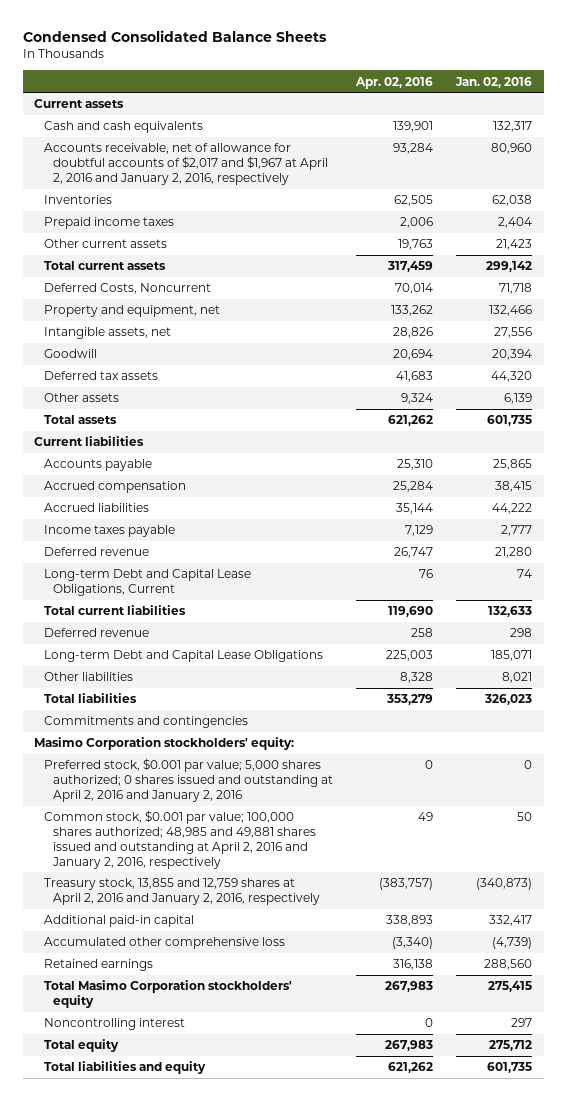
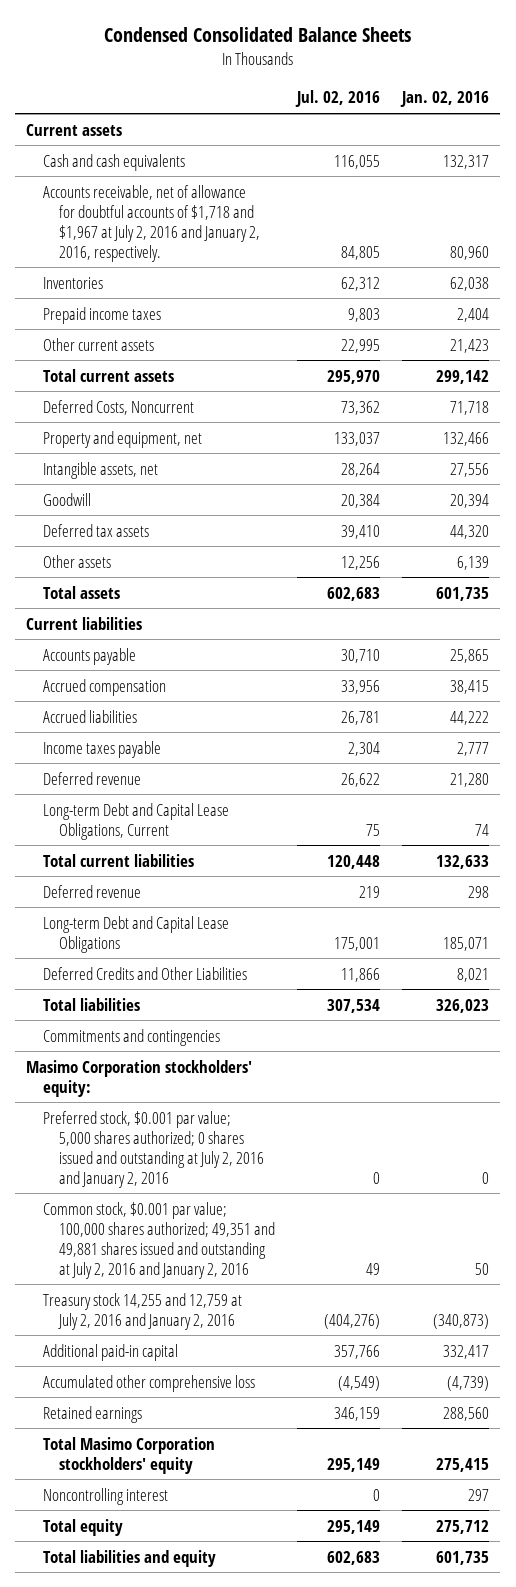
[354,76,433,89] Apr. 02, 2016 -> none
none -> [295,90,381,108] Jul. 02, 2016
[43,143,328,185] Accounts receivable, net of allowance for doubtful accounts of $2,017 and $1,967 at April 2, 2016 and January 2, 2016, respectively -> [42,184,261,262] Accounts receivable, net of allowance for doubtful accounts of $1,718 and $1,967 at July 2, 2016 and January 2, 2016, respectively.
[43,672,133,682] Other liabilities -> [42,966,247,980] Deferred Credits and Other Liabilities
[43,758,333,802] Preferred stock, $0.001 par value; 5,000 shares authorized; 0 shares issued and outstanding at April 2, 2016 and January 2, 2016 -> [42,1110,265,1188] Preferred stock, $0.001 par value; 5,000 shares authorized; 0 shares issued and outstanding at July 2, 2016 and January 2, 2016
[43,810,316,869] Common stock, $0.001 par value; 100,000 shares authorized; 48,985 and 49,881 shares issued and outstanding at April 2, 2016 and January 2, 2016, respectively -> [42,1201,276,1279] Common stock, $0.001 par value; 100,000 shares authorized; 49,351 and 49,881 shares issued and outstanding at July 2, 2016 and January 2, 2016
[43,878,320,906] Treasury stock, 13,855 and 12,759 shares at April 2, 2016 and January 2, 2016, respectively -> [42,1292,242,1330] Treasury stock 14,255 and 12,759 at July 2, 2016 and January 2, 2016

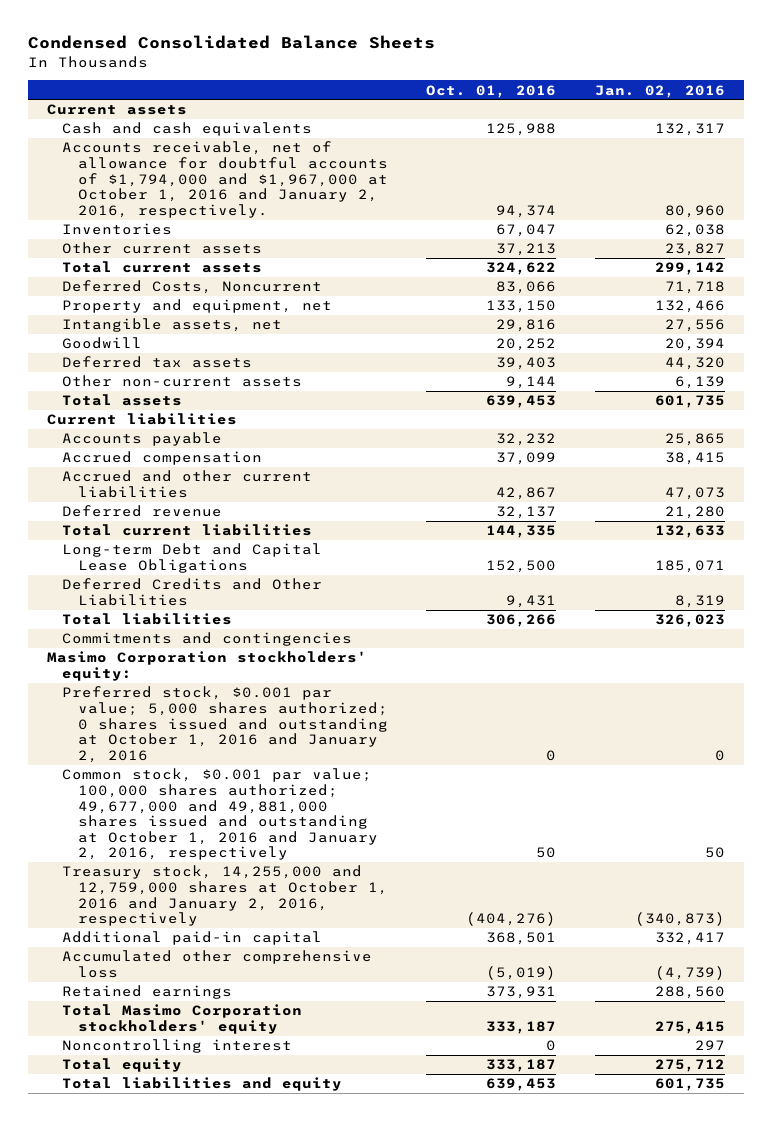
[295,90,381,108] Jul. 02, 2016 -> none
none -> [426,84,557,98] Oct. 01, 2016
[42,184,261,262] Accounts receivable, net of allowance for doubtful accounts of $1,718 and $1,967 at July 2, 2016 and January 2, 2016, respectively. -> [62,141,388,218] Accounts receivable, net of allowance for doubtful accounts of $1,794,000 and $1,967,000 at October 1, 2016 and January 2, 2016, respectively.
[42,306,161,324] Prepaid income taxes -> none
[450,338,490,353] 21,423 -> [664,243,725,257] 23,827
[42,554,111,568] Other assets -> [62,375,303,388] Other non-current assets
[42,740,161,758] Income taxes payable -> none
[42,709,137,723] Accrued liabilities -> [62,470,313,498] Accrued and other current liabilities
[450,710,490,725] 44,222 -> [664,486,725,500] 47,073
[42,802,229,840] Long-term Debt and Capital Lease Obligations, Current -> none
[42,884,141,898] Deferred revenue -> none
[457,967,490,982] 8,021 -> [674,594,725,608] 8,319
[42,1110,265,1188] Preferred stock, $0.001 par value; 5,000 shares authorized; 0 shares issued and outstanding at July 2, 2016 and January 2, 2016 -> [62,686,388,763] Preferred stock, $0.001 par value; 5,000 shares authorized; 0 shares issued and outstanding at October 1, 2016 and January 2, 2016
[42,1201,276,1279] Common stock, $0.001 par value; 100,000 shares authorized; 49,351 and 49,881 shares issued and outstanding at July 2, 2016 and January 2, 2016 -> [62,768,378,861] Common stock, $0.001 par value; 100,000 shares authorized; 49,677,000 and 49,881,000 shares issued and outstanding at October 1, 2016 and January 2, 2016, respectively
[42,1292,242,1330] Treasury stock 14,255 and 12,759 at July 2, 2016 and January 2, 2016 -> [62,865,388,927] Treasury stock, 14,255,000 and 12,759,000 shares at October 1, 2016 and January 2, 2016, respectively

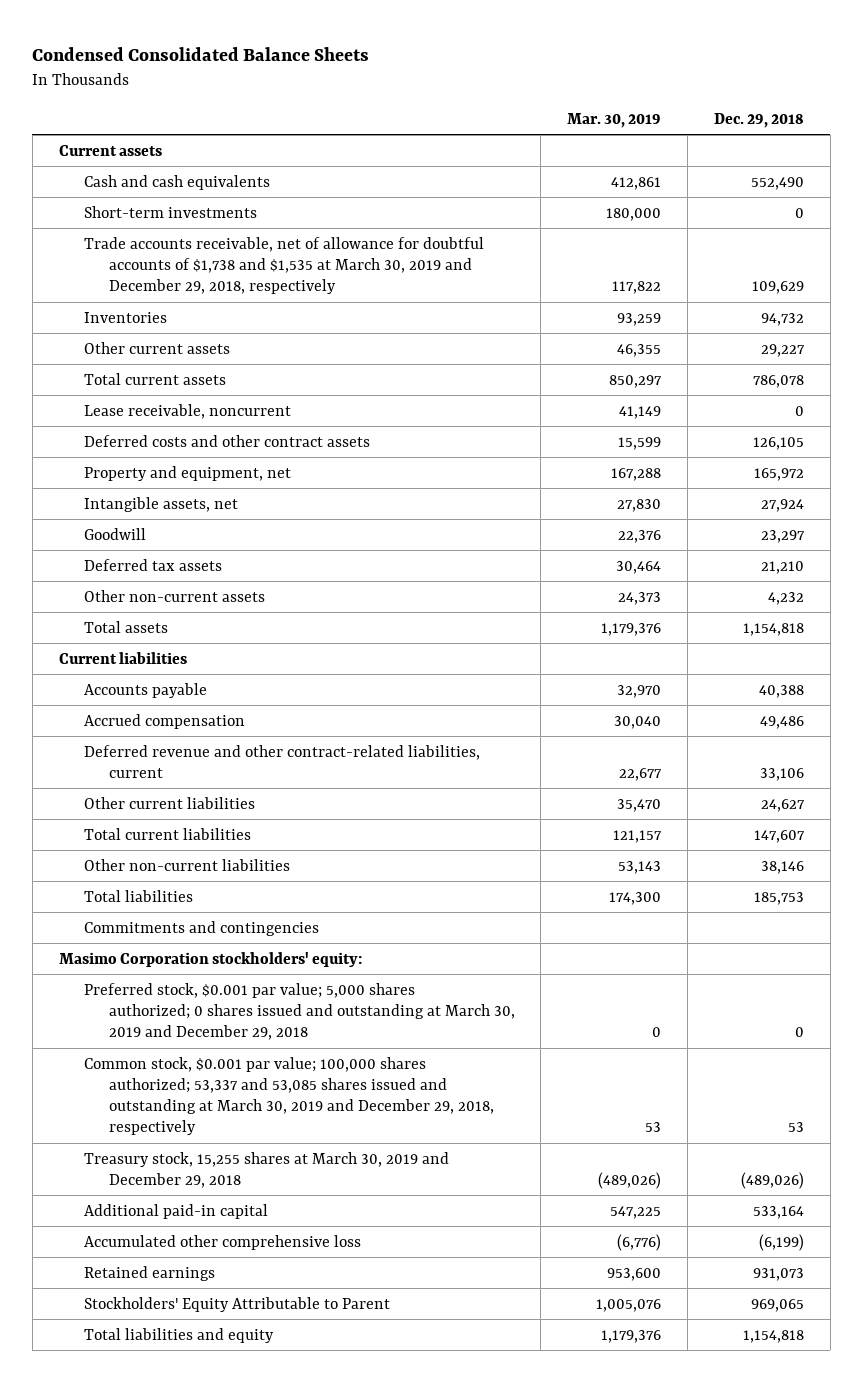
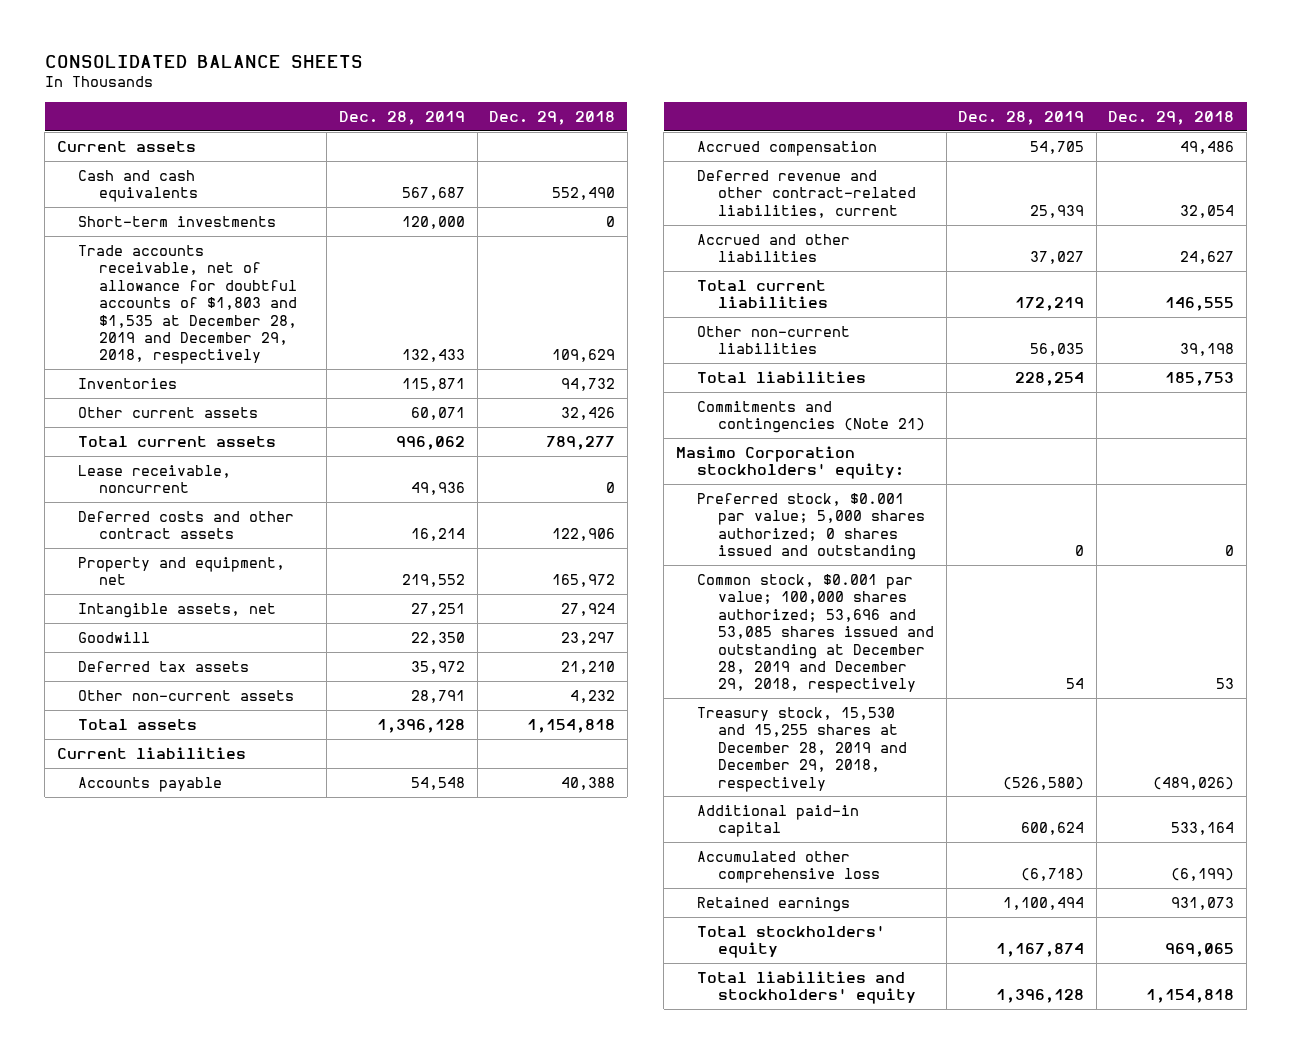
[32,46,370,61] Condensed Consolidated Balance Sheets -> [44,54,363,68] CONSOLIDATED BALANCE SHEETS
[567,112,662,128] Mar. 30, 2019 -> none
none -> [339,110,466,125] Dec. 28, 2019
[83,236,484,295] Trade accounts receivable, net of allowance for doubtful accounts of $1,738 and $1,535 at March 30, 2019 and December 29, 2018, respectively -> [77,244,297,365] Trade accounts receivable, net of allowance for doubtful accounts of $1,803 and $1,535 at December 28, 2019 and December 29, 2018, respectively
[760,343,805,357] 29,227 -> [561,406,616,420] 32,426
[752,374,804,388] 786,078 -> [546,435,616,450] 789,277
[752,436,804,450] 126,105 -> [552,528,616,542] 122,906
[759,767,804,781] 33,106 -> [1180,204,1235,218] 32,054
[83,796,255,809] Other current liabilities -> [696,233,850,263] Accrued and other liabilities
[753,829,805,843] 147,607 -> [1165,297,1235,312] 146,555
[760,860,804,874] 38,146 -> [1180,343,1235,357] 39,198
[83,920,319,936] Commitments and contingencies -> [696,400,925,434] Commitments and contingencies (Note 21)
[83,982,515,1041] Preferred stock, $0.001 par value; 5,000 shares authorized; 0 shares issued and outstanding at March 30, 2019 and December 29, 2018 -> [696,492,925,561] Preferred stock, $0.001 par value; 5,000 shares authorized; 0 shares issued and outstanding
[83,1056,494,1136] Common stock, $0.001 par value; 100,000 shares authorized; 53,337 and 53,085 shares issued and outstanding at March 30, 2019 and December 29, 2018, respectively -> [696,573,934,694] Common stock, $0.001 par value; 100,000 shares authorized; 53,696 and 53,085 shares issued and outstanding at December 28, 2019 and December 29, 2018, respectively
[83,1151,449,1188] Treasury stock, 15,255 shares at March 30, 2019 and December 29, 2018 -> [696,706,907,792] Treasury stock, 15,530 and 15,255 shares at December 28, 2019 and December 29, 2018, respectively
[83,1296,390,1312] Stockholders' Equity Attributable to Parent -> [696,924,885,959] Total stockholders' equity
[83,1327,274,1343] Total liabilities and equity -> [696,970,916,1005] Total liabilities and stockholders' equity

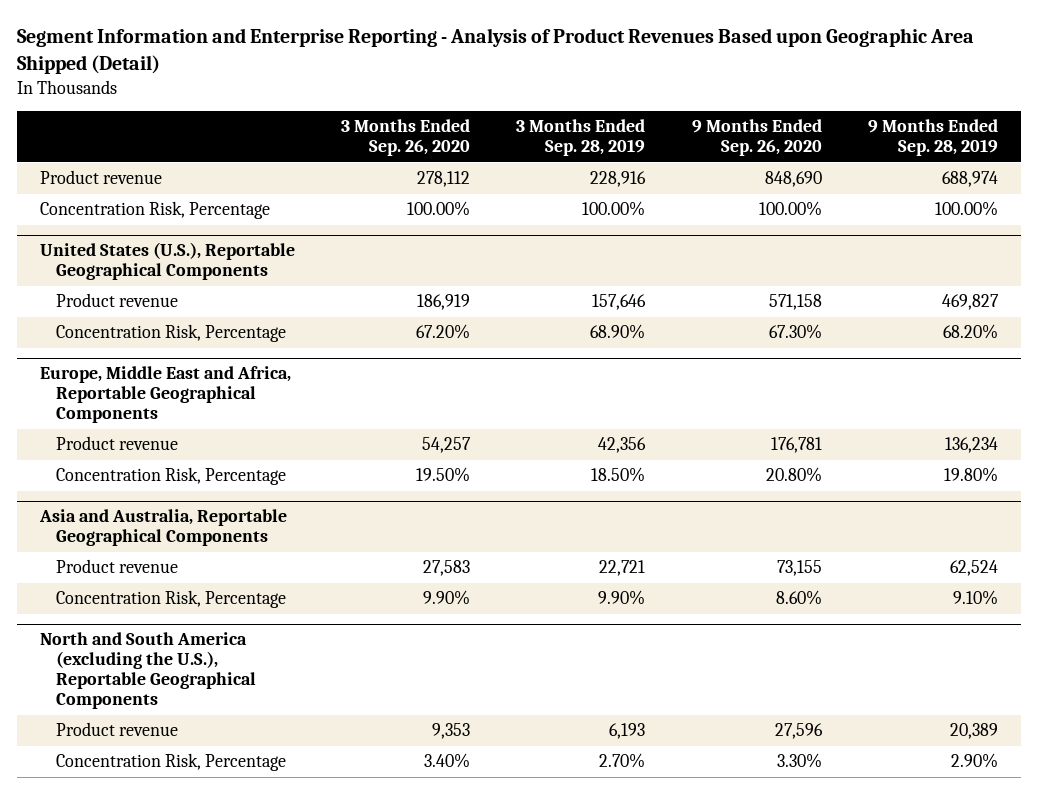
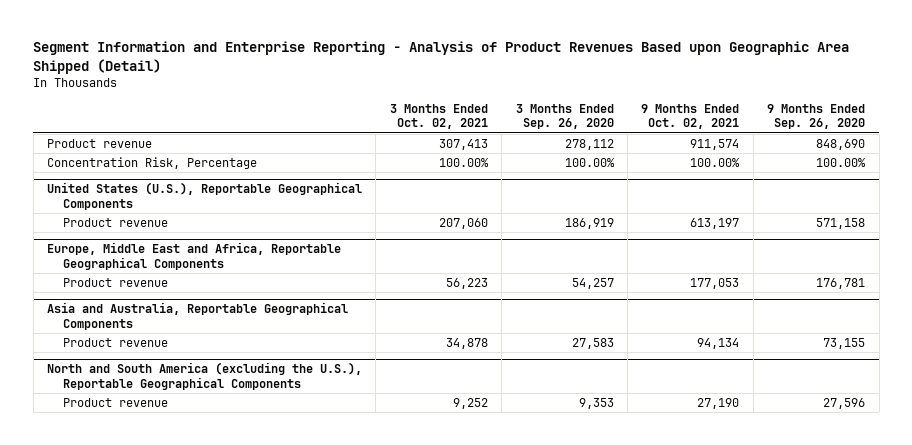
[516,119,646,157] 3 Months Ended Sep. 28, 2019 -> none
[868,119,999,157] 9 Months Ended Sep. 28, 2019 -> none
none -> [389,103,488,130] 3 Months Ended Oct. 02, 2021
none -> [641,103,740,130] 9 Months Ended Oct. 02, 2021
[55,324,286,343] Concentration Risk, Percentage -> none
[55,467,286,486] Concentration Risk, Percentage -> none
[55,590,286,609] Concentration Risk, Percentage -> none
[55,753,286,772] Concentration Risk, Percentage -> none

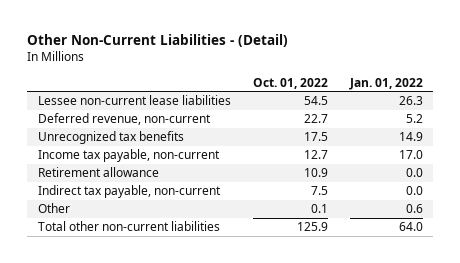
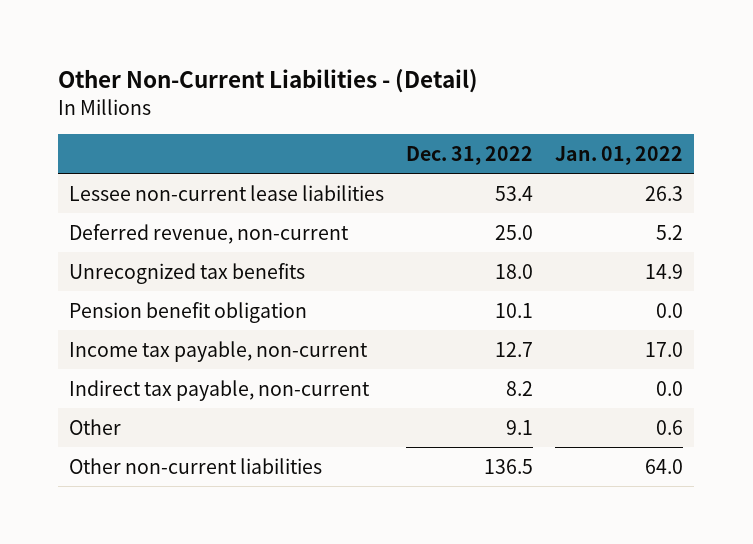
[252,77,328,89] Oct. 01, 2022 -> none
none -> [406,145,534,165] Dec. 31, 2022
none -> [69,301,308,323] Pension benefit obligation
[37,167,159,178] Retirement allowance -> none
[37,221,220,232] Total other non-current liabilities -> [69,457,323,474] Other non-current liabilities

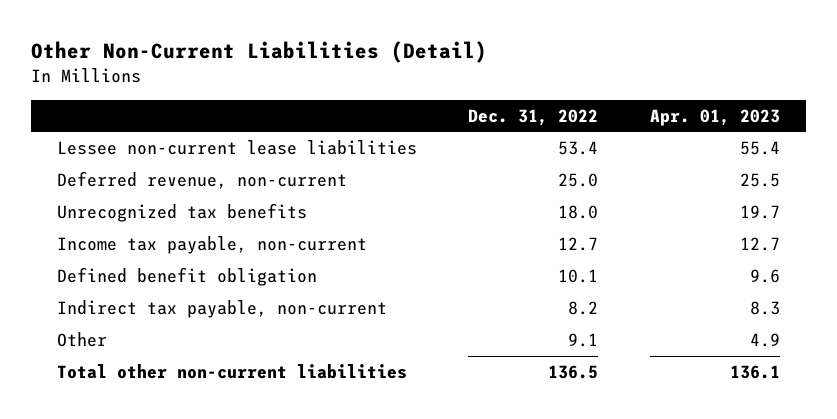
[58,69,479,94] Other Non-Current Liabilities - (Detail) -> [31,41,488,64] Other Non-Current Liabilities (Detail)
[555,145,684,165] Jan. 01, 2022 -> none
none -> [650,108,781,126] Apr. 01, 2023
[69,301,308,323] Pension benefit obligation -> none
none -> [56,266,317,286] Defined benefit obligation
[69,457,323,474] Other non-current liabilities -> [56,363,407,379] Total other non-current liabilities

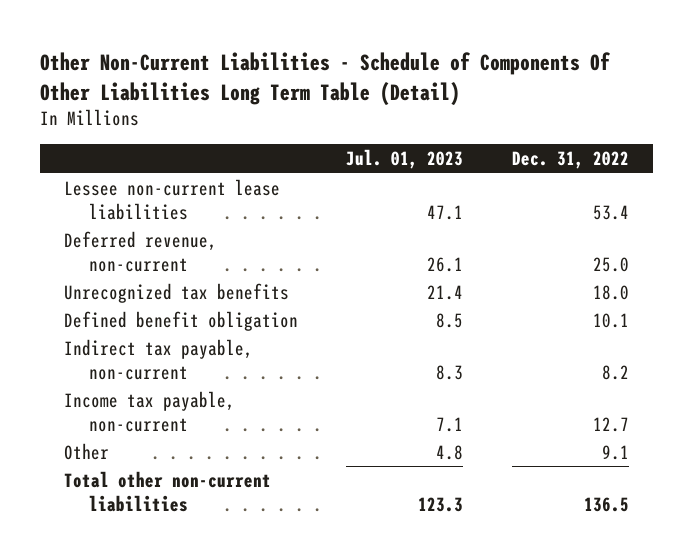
[31,41,488,64] Other Non-Current Liabilities (Detail) -> [40,51,612,106] Other Non-Current Liabilities - Schedule of Components Of Other Liabilities Long Term Table (Detail)
[650,108,781,126] Apr. 01, 2023 -> none
none -> [346,149,464,170] Jul. 01, 2023
[56,235,367,254] Income tax payable, non-current -> [64,390,236,432] Income tax payable, non-current

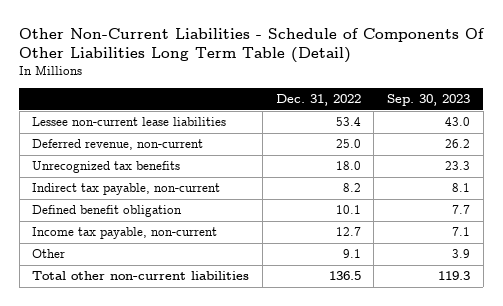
[346,149,464,170] Jul. 01, 2023 -> none
none -> [387,94,471,107] Sep. 30, 2023
[64,310,299,331] Defined benefit obligation -> [32,205,183,218] Defined benefit obligation

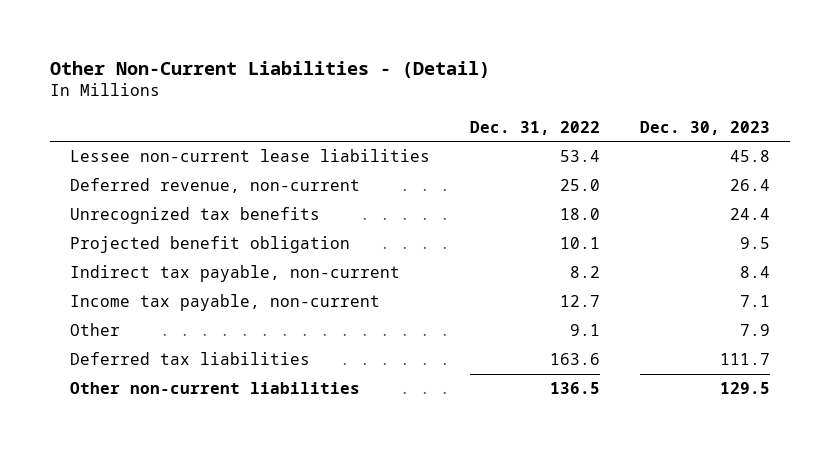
[19,27,486,64] Other Non-Current Liabilities - Schedule of Components Of Other Liabilities Long Term Table (Detail) -> [49,60,490,78] Other Non-Current Liabilities - (Detail)
[387,94,471,107] Sep. 30, 2023 -> none
none -> [639,120,770,135] Dec. 30, 2023
none -> [69,236,350,254] Projected benefit obligation
[32,205,183,218] Defined benefit obligation -> none
none -> [69,352,310,366] Deferred tax liabilities
[32,271,250,281] Total other non-current liabilities -> [69,382,360,395] Other non-current liabilities

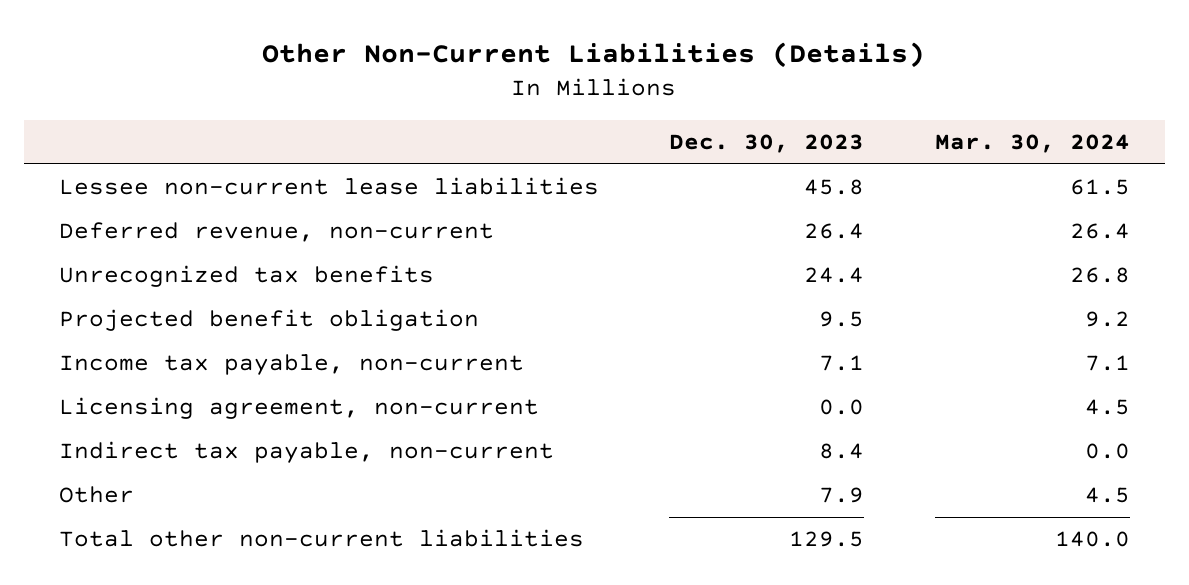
[49,60,490,78] Other Non-Current Liabilities - (Detail) -> [262,42,926,69] Other Non-Current Liabilities (Details)
[469,120,600,135] Dec. 31, 2022 -> none
none -> [934,134,1130,154] Mar. 30, 2024
none -> [58,397,539,420] Licensing agreement, non-current
[69,265,400,283] Indirect tax payable, non-current -> [58,441,554,464] Indirect tax payable, non-current
[69,352,310,366] Deferred tax liabilities -> none
[69,382,360,395] Other non-current liabilities -> [58,529,584,548] Total other non-current liabilities

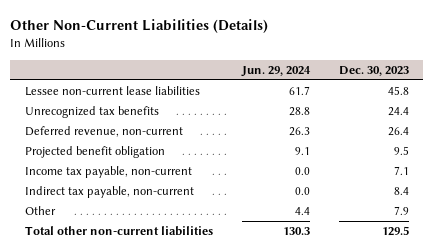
[934,134,1130,154] Mar. 30, 2024 -> none
none -> [240,66,311,78] Jun. 29, 2024
[58,222,494,243] Deferred revenue, non-current -> [24,126,183,138] Deferred revenue, non-current
[58,397,539,420] Licensing agreement, non-current -> none

